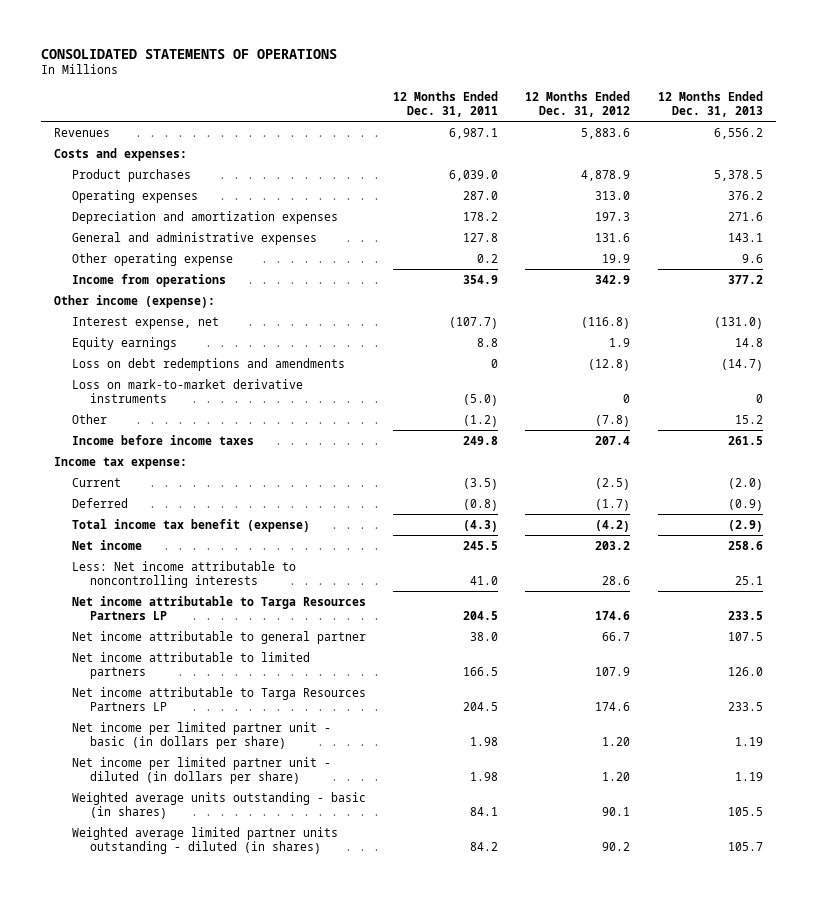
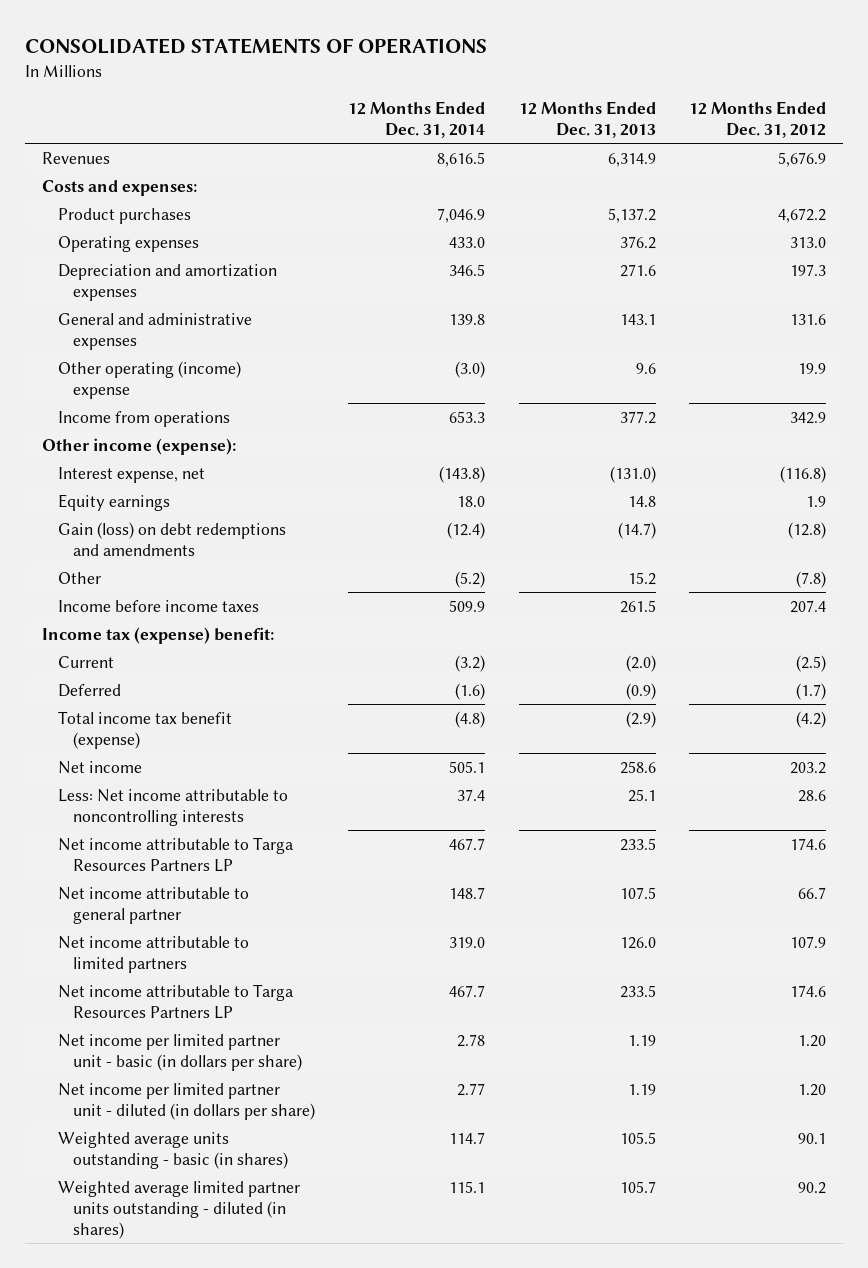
[393,90,499,117] 12 Months Ended Dec. 31, 2011 -> none
none -> [348,101,486,139] 12 Months Ended Dec. 31, 2014
[581,127,631,139] 5,883.6 -> [778,151,827,167] 5,676.9
[713,127,763,139] 6,556.2 -> [607,152,656,167] 6,314.9
[581,169,631,181] 4,878.9 -> [778,207,827,223] 4,672.2
[713,169,763,181] 5,378.5 -> [607,207,656,223] 5,137.2
[72,252,234,266] Other operating expense -> [57,360,241,399] Other operating (income) expense
[72,378,304,403] Loss on mark-to-market derivative instruments -> none
[72,357,346,371] Loss on debt redemptions and amendments -> [57,521,286,556] Gain (loss) on debt redemptions and amendments
[54,456,188,469] Income tax expense: -> [42,626,275,644] Income tax (expense) benefit:

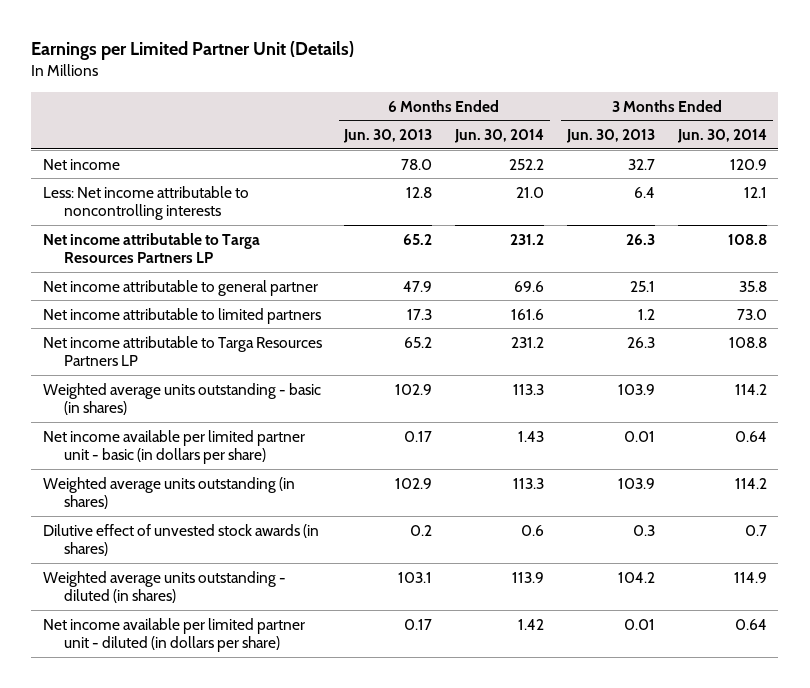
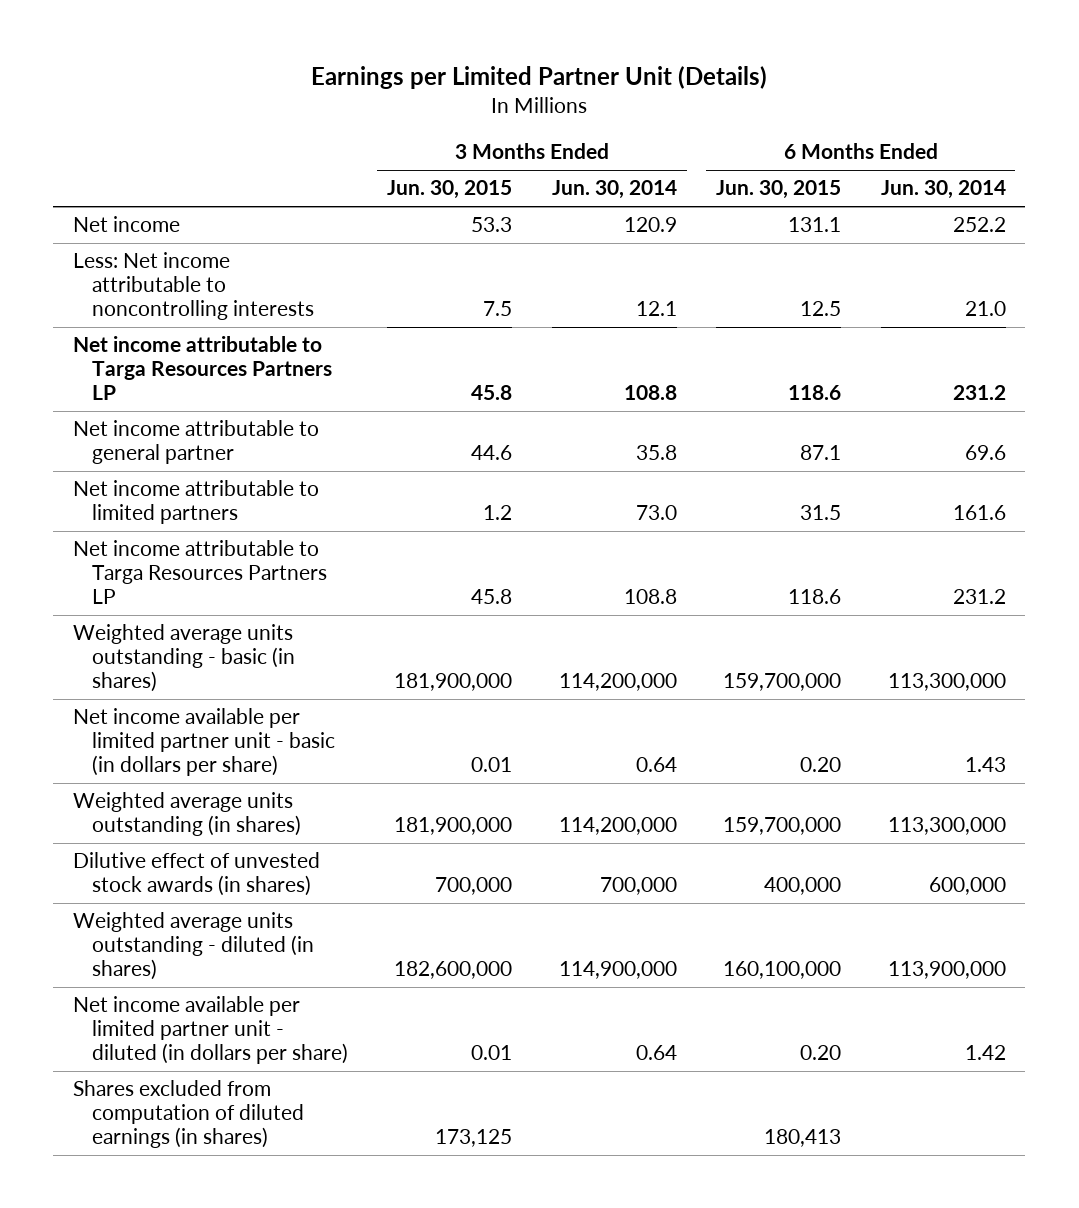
[343,129,433,144] Jun. 30, 2013 -> none
[566,129,656,144] Jun. 30, 2013 -> none
none -> [387,180,513,200] Jun. 30, 2015
none -> [716,180,842,200] Jun. 30, 2015
[513,383,545,395] 113.3 -> [887,673,1006,692] 113,300,000
[734,383,767,395] 114.2 -> [558,673,677,692] 114,200,000
[513,477,545,489] 113.3 -> [887,817,1006,836] 113,300,000
[734,477,767,489] 114.2 -> [558,817,677,836] 114,200,000
[521,524,545,536] 0.6 -> [928,877,1006,896] 600,000
[744,524,767,536] 0.7 -> [599,877,677,896] 700,000
[512,571,545,583] 113.9 -> [887,961,1006,980] 113,900,000
[733,571,767,583] 114.9 -> [558,961,677,980] 114,900,000
none -> [72,1080,304,1149] Shares excluded from computation of diluted earnings (in shares)

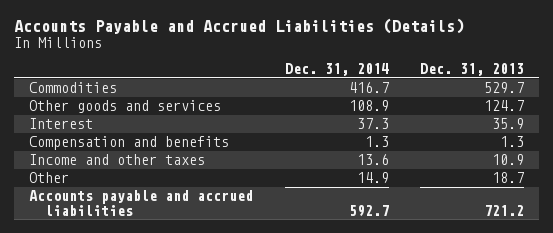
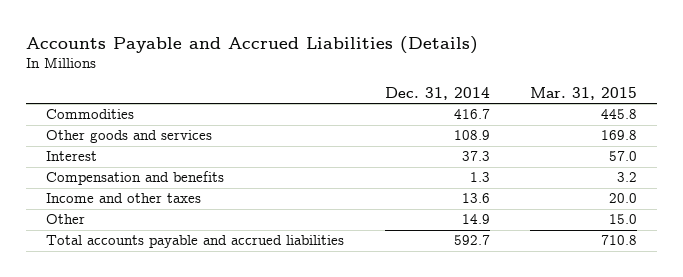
[419,63,524,77] Dec. 31, 2013 -> none
none -> [530,87,638,101] Mar. 31, 2015
[29,190,254,216] Accounts payable and accrued liabilities -> [46,235,345,249] Total accounts payable and accrued liabilities

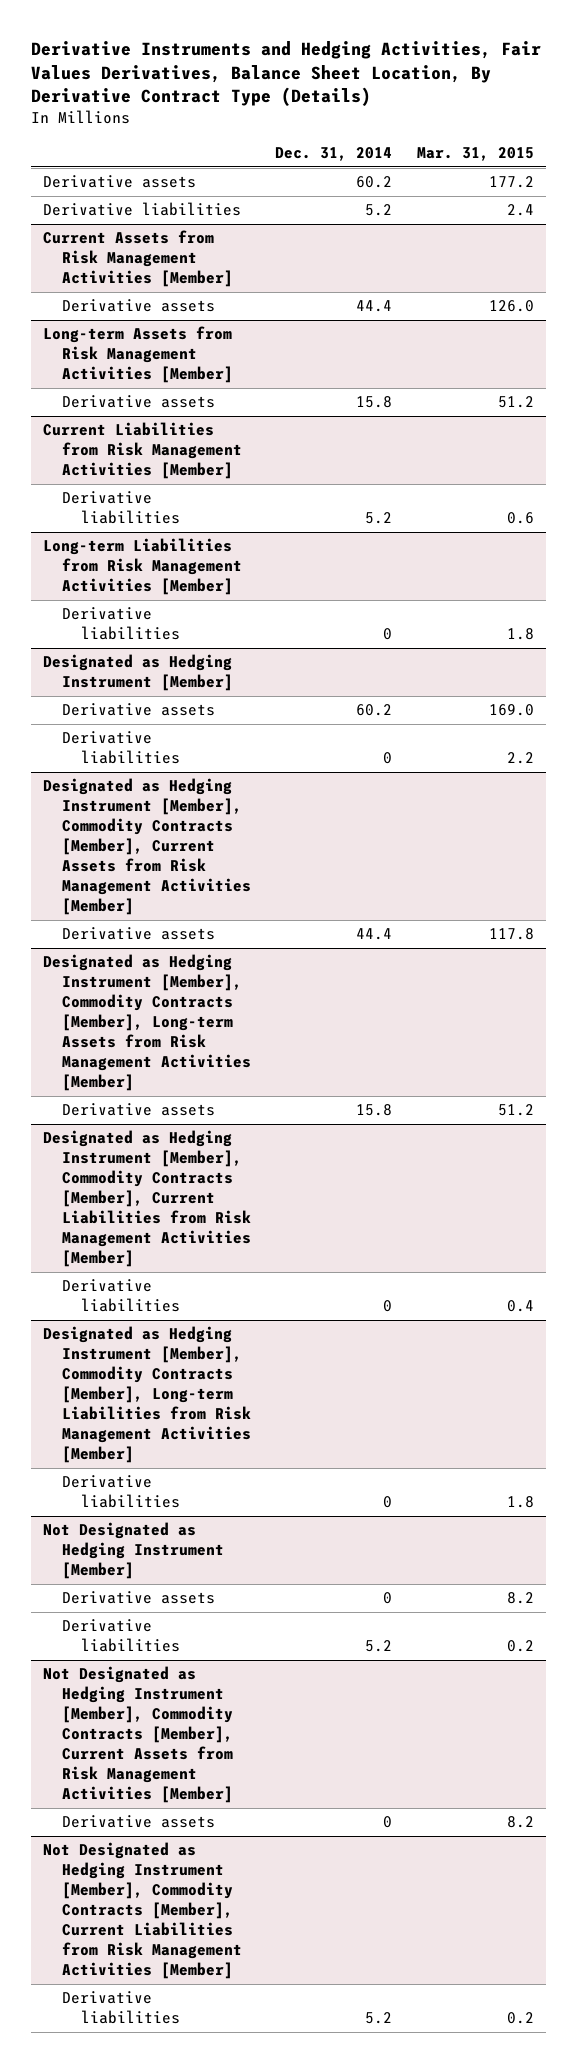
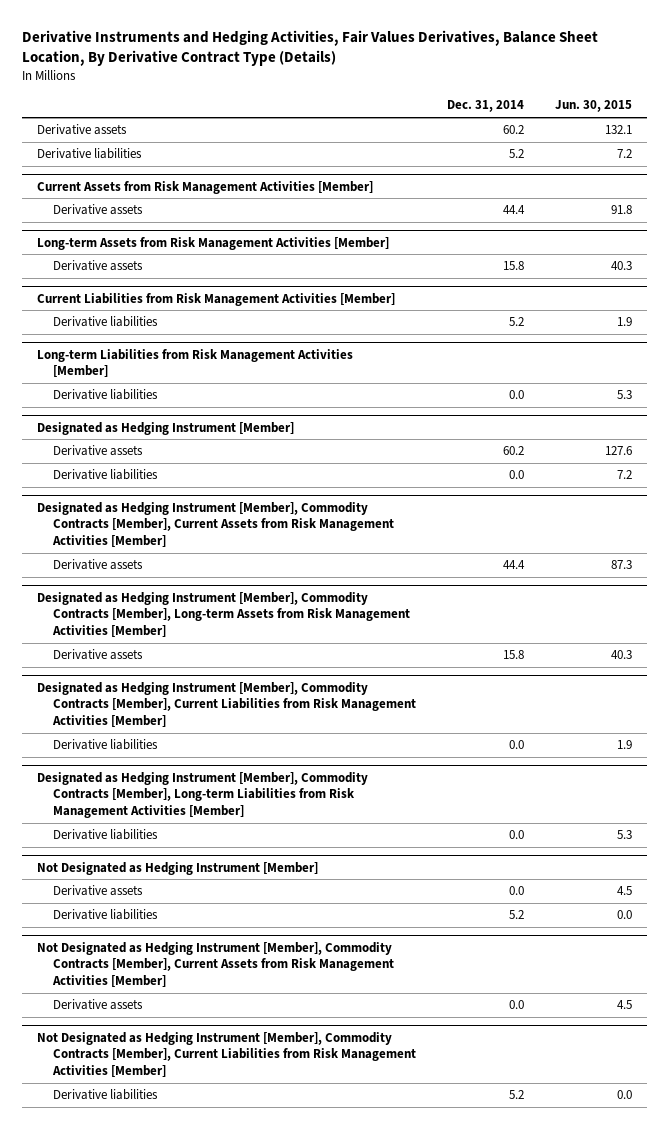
[416,146,534,161] Mar. 31, 2015 -> none
none -> [554,100,632,113] Jun. 30, 2015
[383,628,393,641] 0 -> [508,390,524,400] 0.0
[383,752,393,765] 0 -> [508,470,524,480] 0.0
[383,1300,393,1313] 0 -> [508,740,524,750] 0.0
[383,1496,393,1509] 0 -> [508,830,524,840] 0.0
[383,1592,393,1605] 0 -> [508,886,524,896] 0.0
[383,1816,393,1829] 0 -> [508,1000,524,1010] 0.0

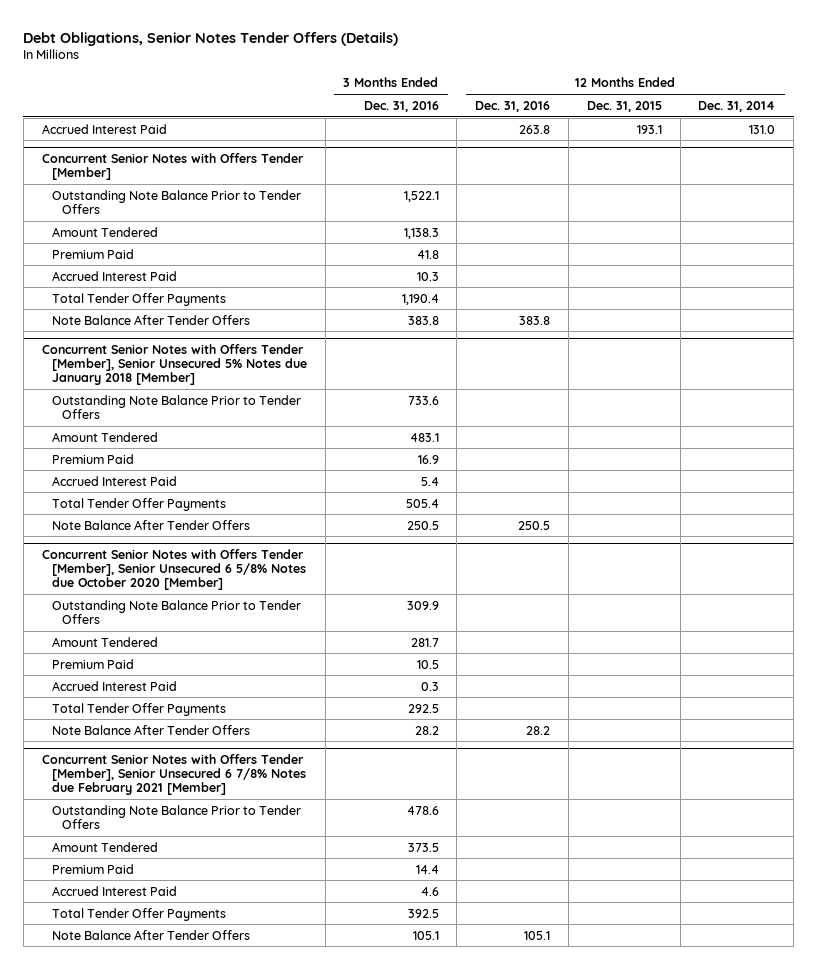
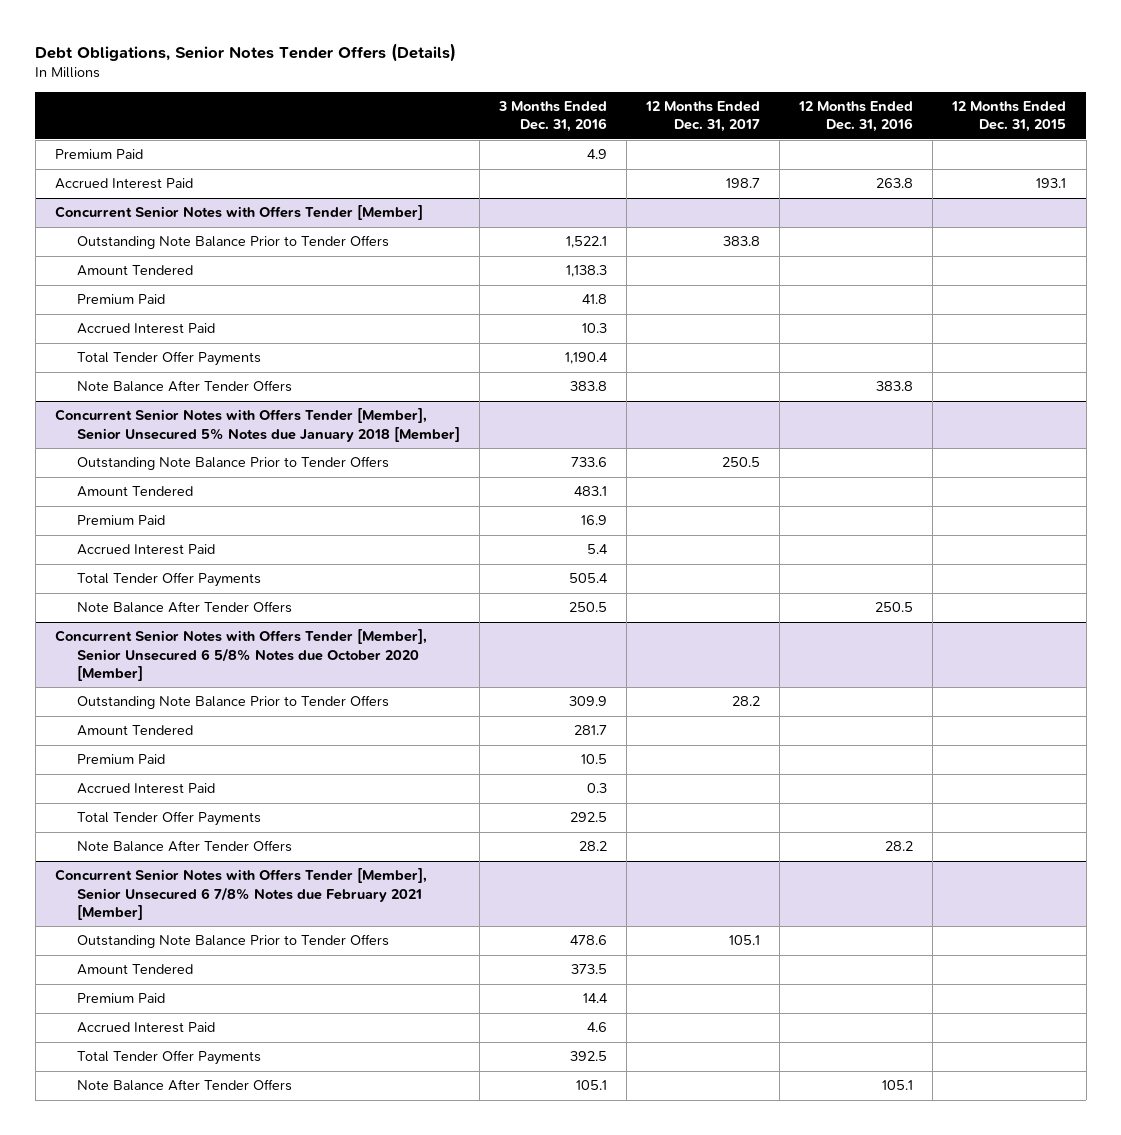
[698,100,776,112] Dec. 31, 2014 -> none
none -> [645,100,761,133] 12 Months Ended Dec. 31, 2017
none -> [54,149,143,160] Premium Paid

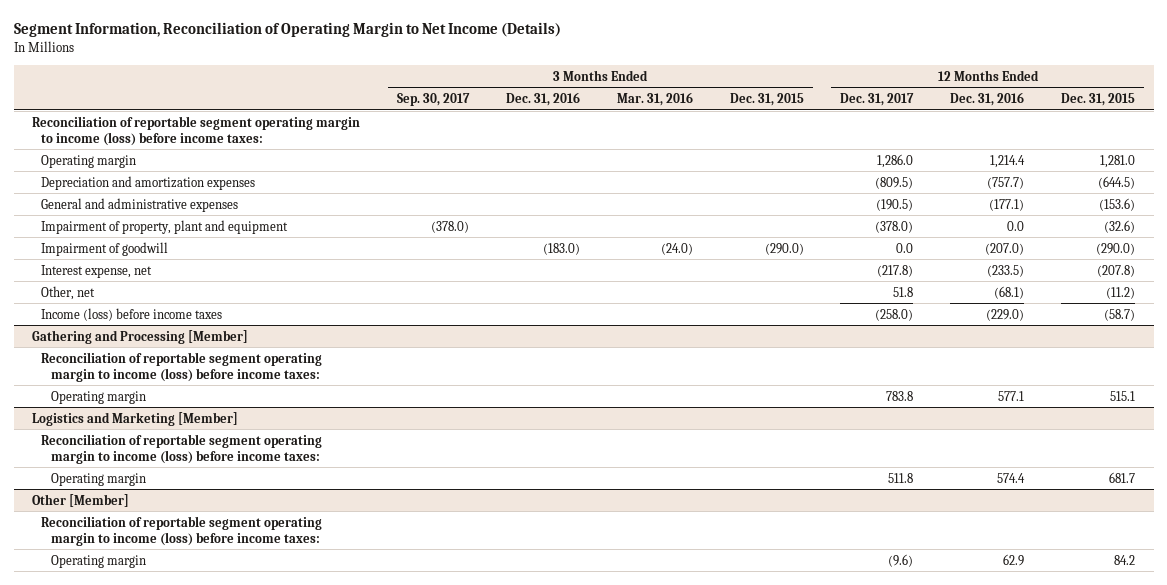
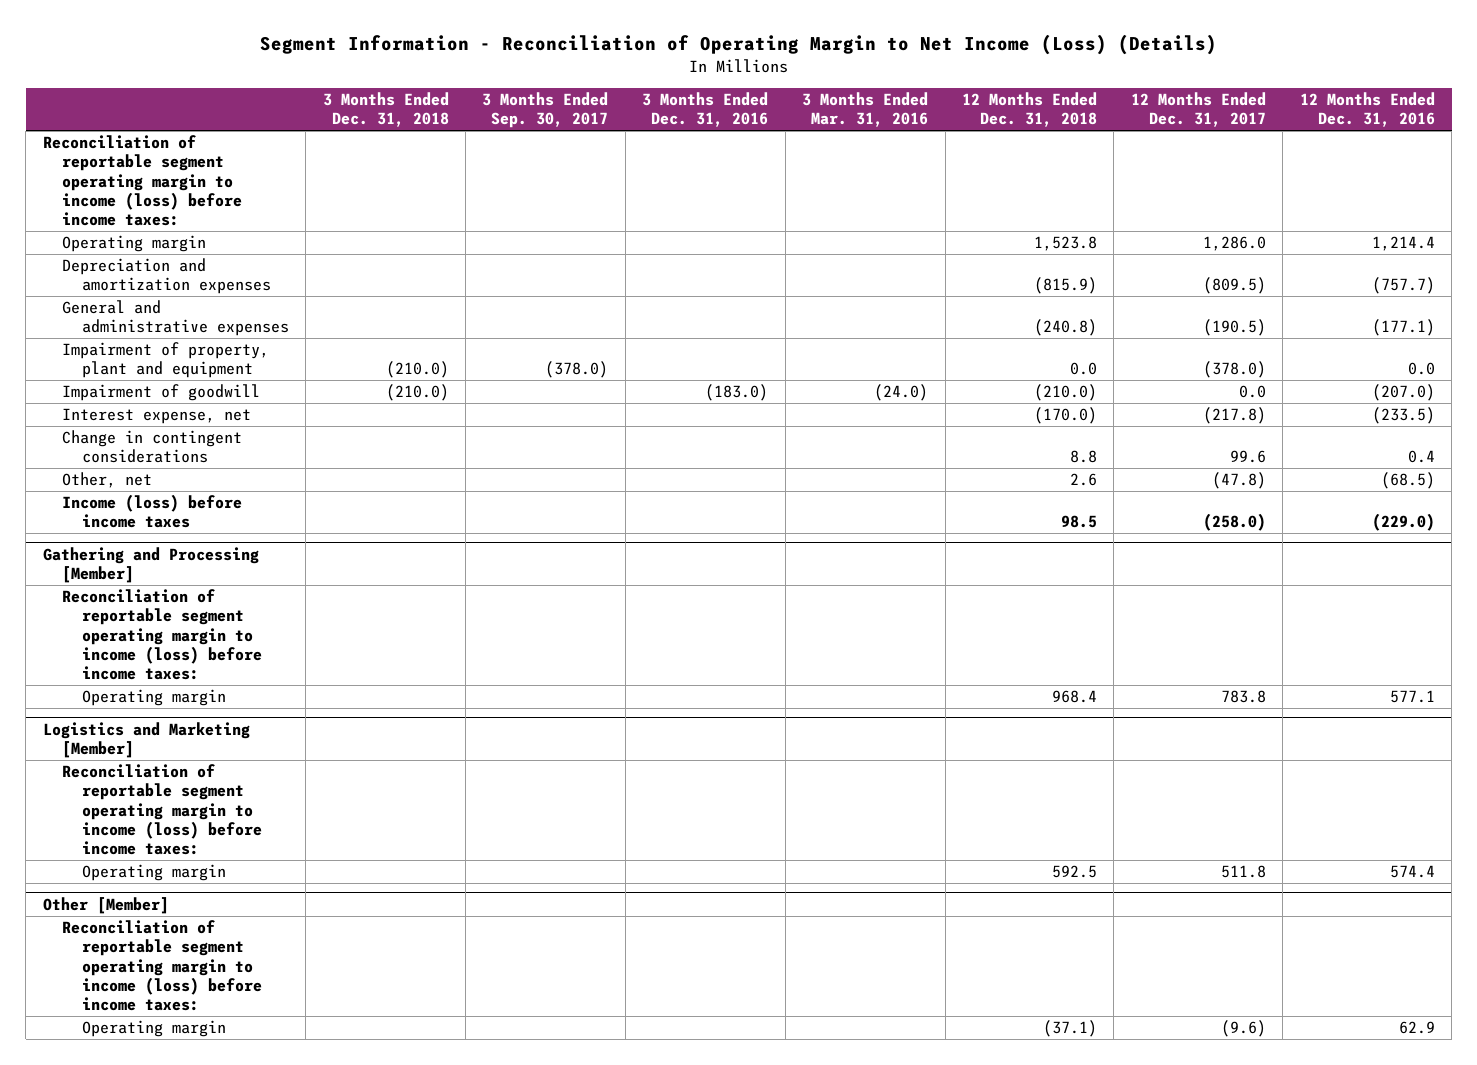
[13,21,561,37] Segment Information, Reconciliation of Operating Margin to Net Income (Details) -> [259,34,1217,56] Segment Information - Reconciliation of Operating Margin to Net Income (Loss) (Details)
[729,93,804,107] Dec. 31, 2015 -> none
[1061,93,1136,107] Dec. 31, 2015 -> none
none -> [322,92,449,128] 3 Months Ended Dec. 31, 2018
none -> [962,92,1098,128] 12 Months Ended Dec. 31, 2018
none -> [62,430,243,464] Change in contingent considerations
[893,286,914,297] 51.8 -> [1211,472,1266,490] (47.8)
[994,285,1025,299] (68.1) -> [1380,472,1435,490] (68.5)

